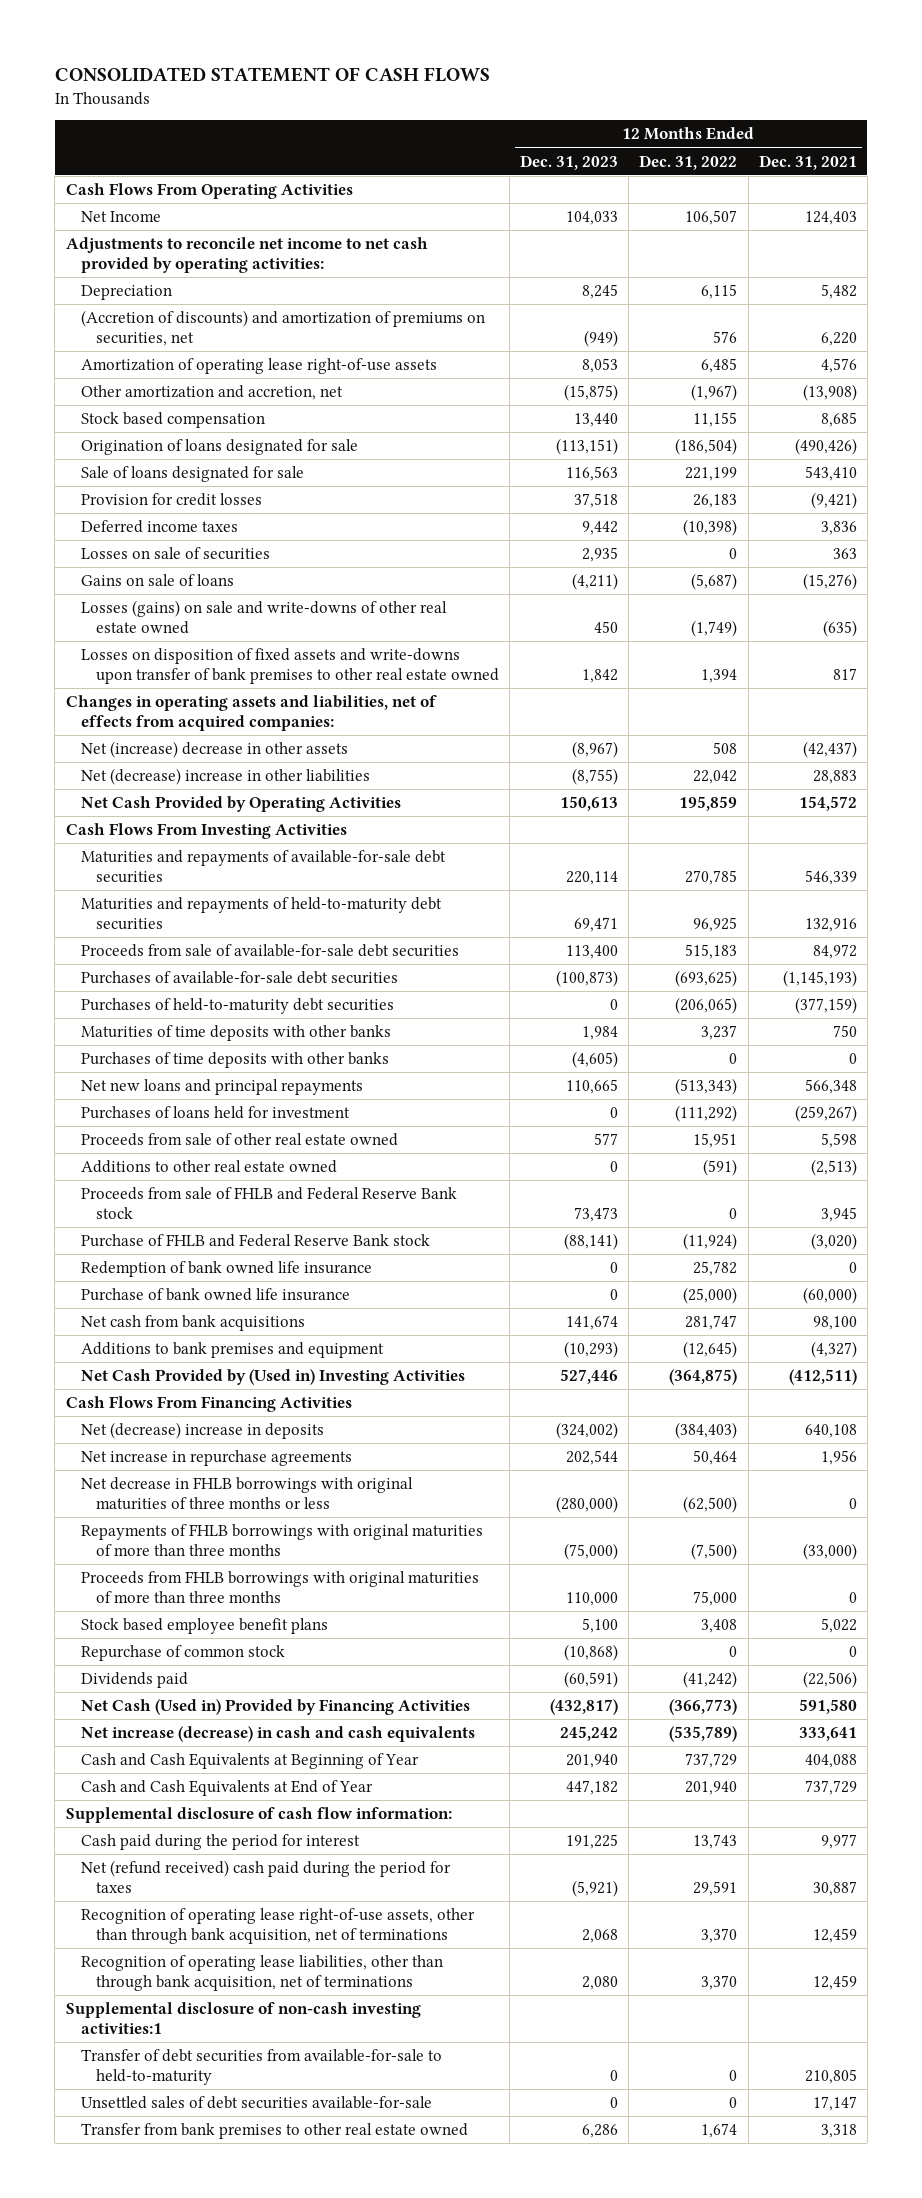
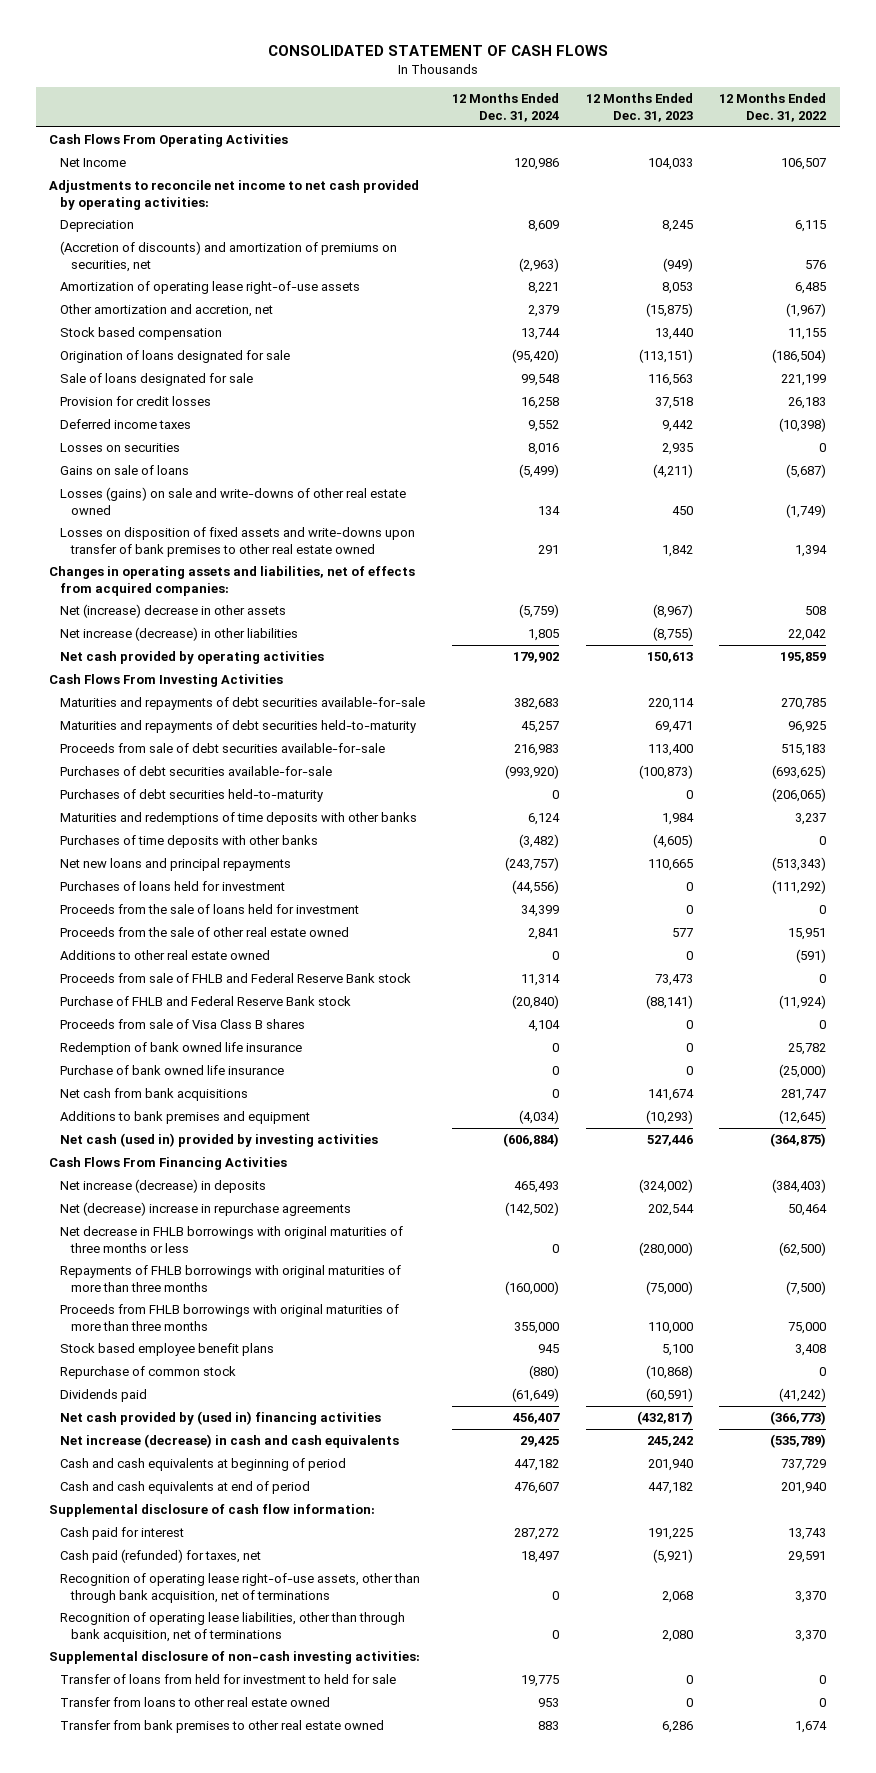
[758,154,857,170] Dec. 31, 2021 -> none
none -> [452,93,560,122] 12 Months Ended Dec. 31, 2024
[80,547,270,561] Losses on sale of securities -> [60,443,181,453] Losses on securities
[80,768,370,786] Net (decrease) increase in other liabilities -> [60,627,299,642] Net increase (decrease) in other liabilities
[80,796,401,813] Net Cash Provided by Operating Activities -> [60,651,325,665] Net cash provided by operating activities
[80,850,446,884] Maturities and repayments of available-for-sale debt securities -> [60,697,426,711] Maturities and repayments of debt securities available-for-sale
[80,897,442,931] Maturities and repayments of held-to-maturity debt securities -> [60,720,417,734] Maturities and repayments of debt securities held-to-maturity
[80,944,459,958] Proceeds from sale of available-for-sale debt securities -> [60,743,386,754] Proceeds from sale of debt securities available-for-sale
[80,971,398,985] Purchases of available-for-sale debt securities -> [60,766,333,777] Purchases of debt securities available-for-sale
[80,998,394,1015] Purchases of held-to-maturity debt securities -> [60,789,324,803] Purchases of debt securities held-to-maturity
[80,1025,391,1042] Maturities of time deposits with other banks -> [60,812,418,826] Maturities and redemptions of time deposits with other banks
none -> [60,904,360,915] Proceeds from the sale of loans held for investment
[80,1133,398,1147] Proceeds from sale of other real estate owned -> [60,927,350,938] Proceeds from the sale of other real estate owned
none -> [60,1019,306,1030] Proceeds from sale of Visa Class B shares
[80,1369,465,1386] Net Cash Provided by (Used in) Investing Activities -> [60,1133,379,1148] Net cash (used in) provided by investing activities
[80,1422,324,1440] Net (decrease) increase in deposits -> [60,1179,267,1194] Net increase (decrease) in deposits
[80,1450,352,1467] Net increase in repurchase agreements -> [60,1202,352,1217] Net (decrease) increase in repurchase agreements
[80,1699,470,1716] Net Cash (Used in) Provided by Financing Activities -> [60,1411,382,1426] Net cash provided by (used in) financing activities
[80,1753,419,1770] Cash and Cash Equivalents at Beginning of Year -> [60,1458,347,1472] Cash and cash equivalents at beginning of period
[80,1780,373,1797] Cash and Cash Equivalents at End of Year -> [60,1481,311,1495] Cash and cash equivalents at end of period
[80,1834,360,1851] Cash paid during the period for interest -> [60,1527,185,1541] Cash paid for interest
[80,1860,451,1894] Net (refund received) cash paid during the period for taxes -> [60,1549,262,1564] Cash paid (refunded) for taxes, net
[80,2096,432,2110] Unsettled sales of debt securities available-for-sale -> none
[65,2002,421,2035] Supplemental disclosure of non-cash investing activities:1 -> [49,1651,421,1665] Supplemental disclosure of non-cash investing activities:
[80,2049,442,2086] Transfer of debt securities from available-for-sale to held-to-maturity -> [60,1674,397,1685] Transfer of loans from held for investment to held for sale
none -> [60,1697,331,1708] Transfer from loans to other real estate owned

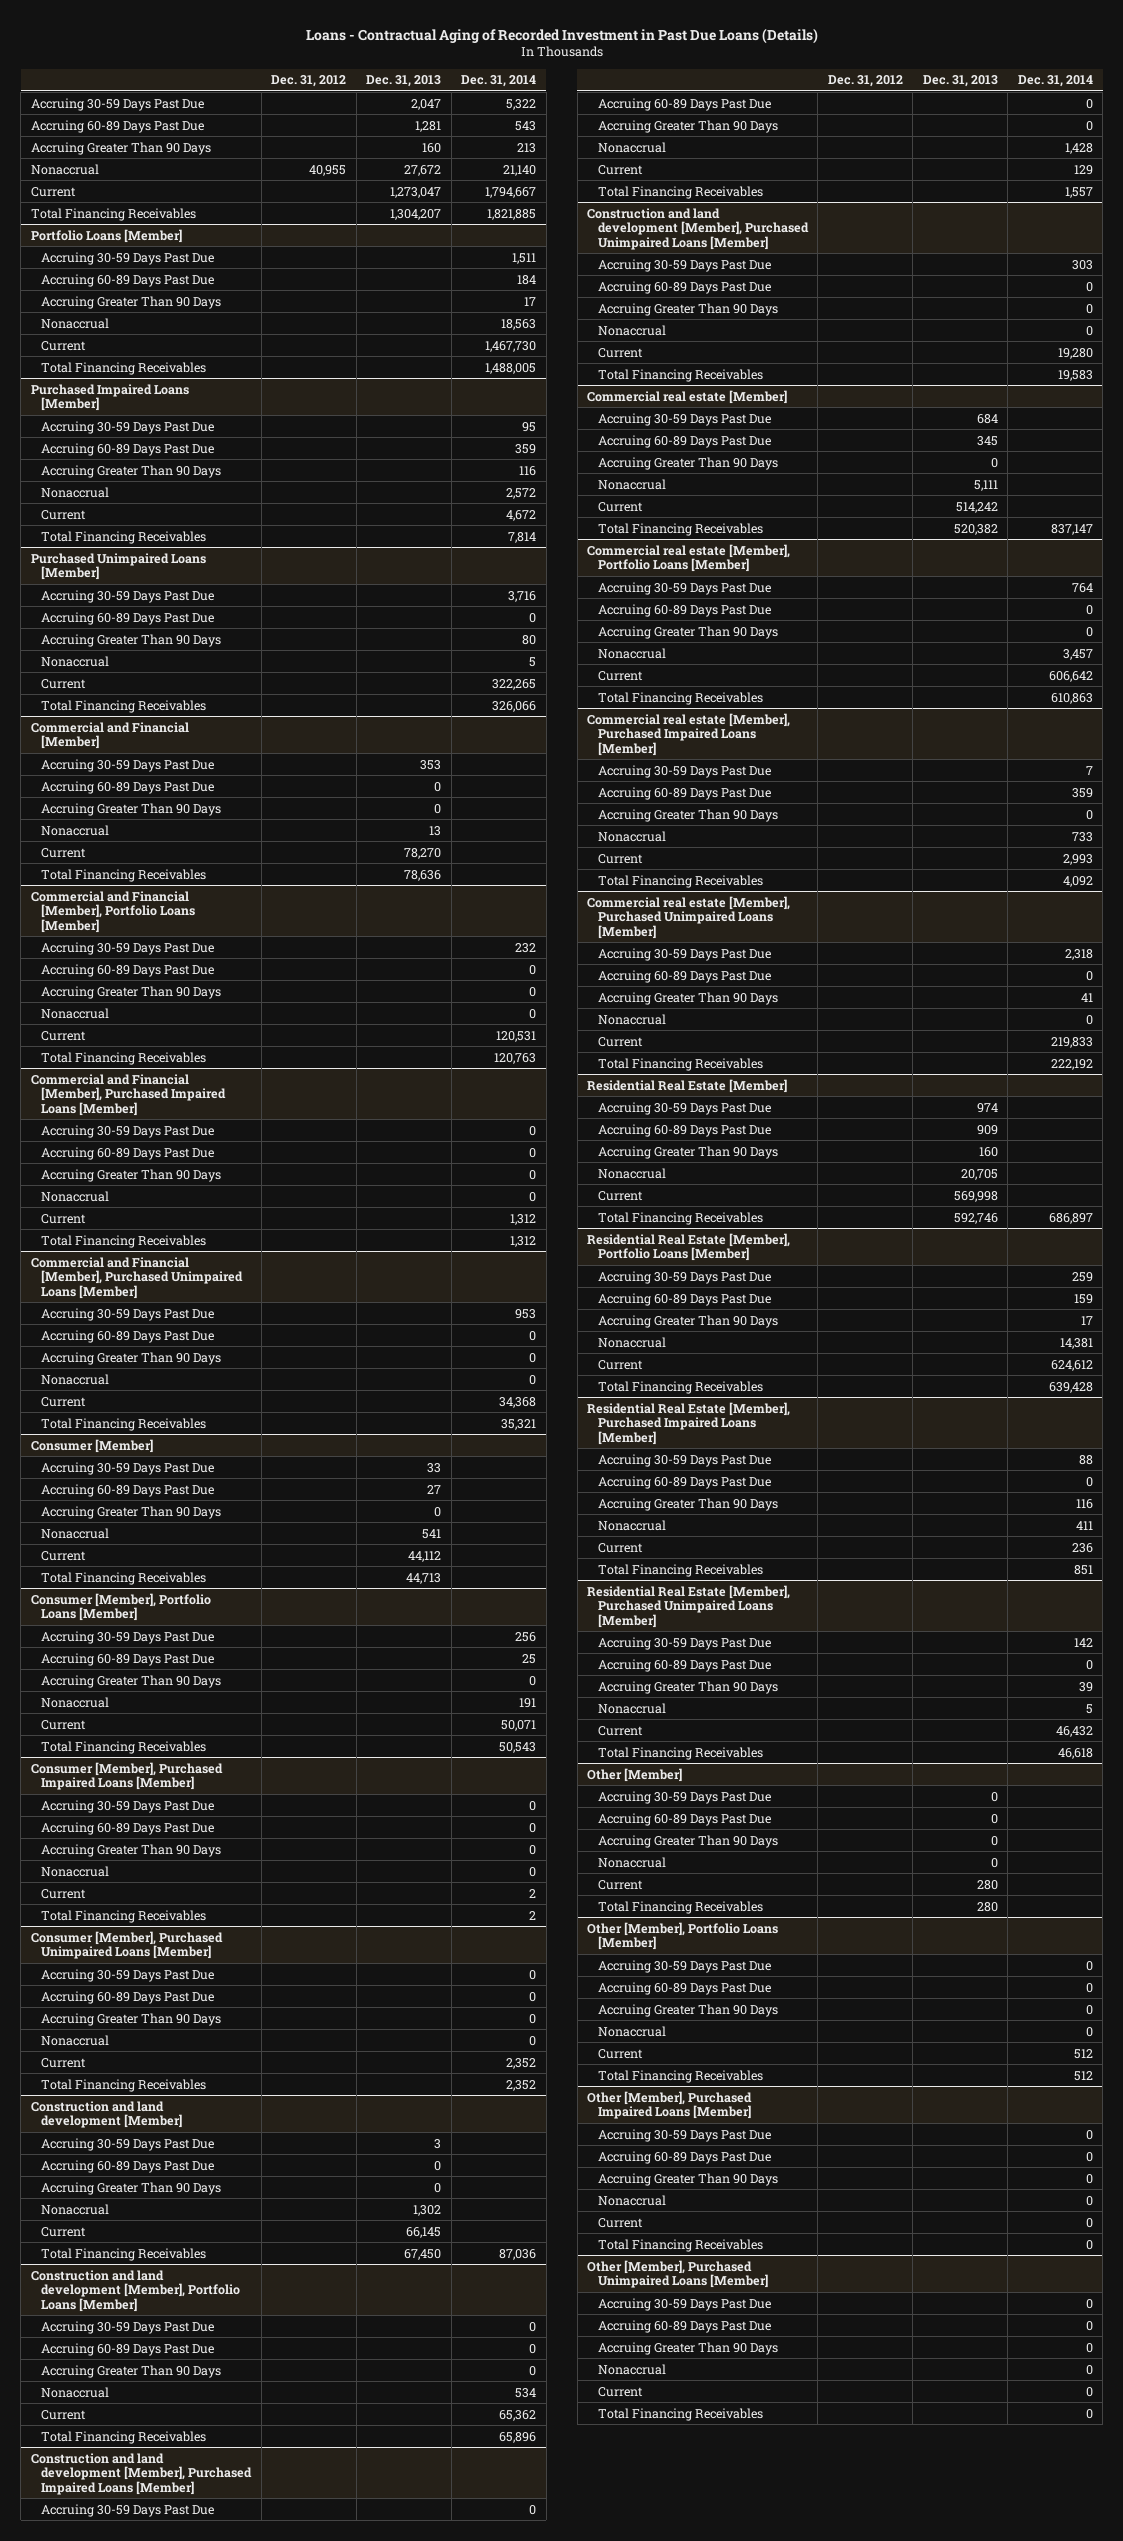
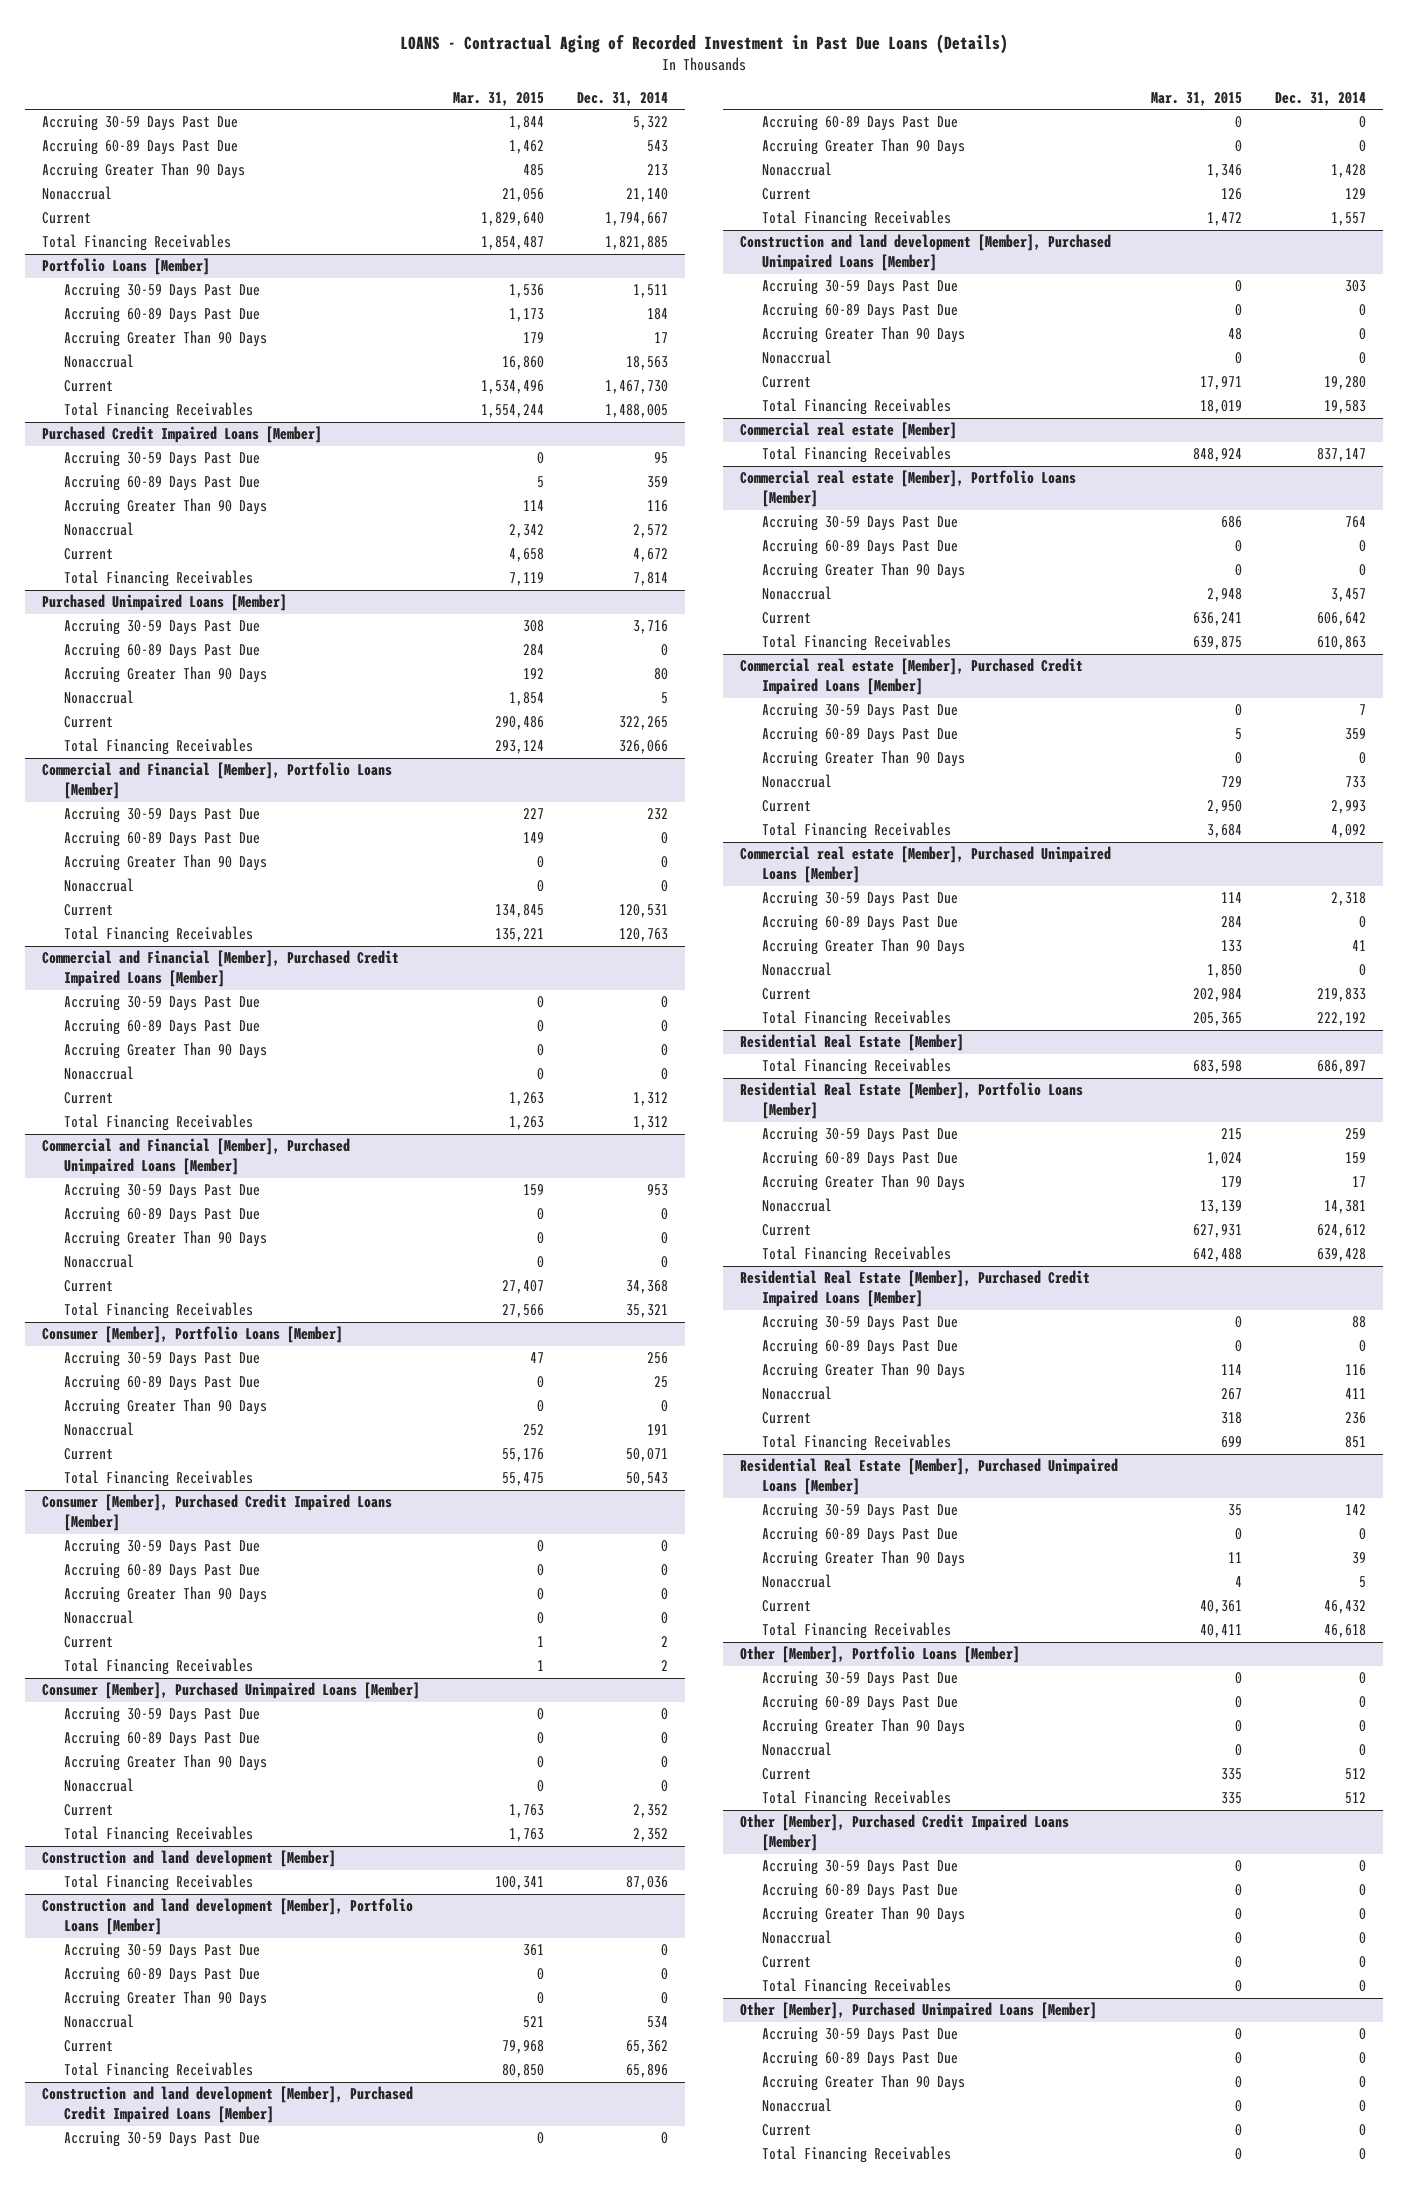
[305,27,818,44] Loans - Contractual Aging of Recorded Investment in Past Due Loans (Details) -> [399,34,1008,55] LOANS - Contractual Aging of Recorded Investment in Past Due Loans (Details)
[271,75,347,88] Dec. 31, 2012 -> none
[366,75,442,88] Dec. 31, 2013 -> none
none -> [452,91,544,106] Mar. 31, 2015
[30,383,189,412] Purchased Impaired Loans [Member] -> [41,426,322,444] Purchased Credit Impaired Loans [Member]
[30,721,189,750] Commercial and Financial [Member] -> none
[41,758,215,772] Accruing 30-59 Days Past Due -> none
[41,780,215,794] Accruing 60-89 Days Past Due -> none
[41,802,222,816] Accruing Greater Than 90 Days -> none
[41,824,110,836] Nonaccrual -> none
[41,847,87,858] Current -> none
[41,868,207,882] Total Financing Receivables -> none
[30,1073,227,1116] Commercial and Financial [Member], Purchased Impaired Loans [Member] -> [41,950,399,987] Commercial and Financial [Member], Purchased Credit Impaired Loans [Member]
[30,1438,153,1453] Consumer [Member] -> none
[41,1461,215,1475] Accruing 30-59 Days Past Due -> none
[41,1483,215,1497] Accruing 60-89 Days Past Due -> none
[41,1505,222,1519] Accruing Greater Than 90 Days -> none
[41,1527,110,1539] Nonaccrual -> none
[41,1550,87,1561] Current -> none
[41,1571,207,1585] Total Financing Receivables -> none
[30,1761,223,1791] Consumer [Member], Purchased Impaired Loans [Member] -> [41,1494,392,1531] Consumer [Member], Purchased Credit Impaired Loans [Member]
[41,2137,215,2151] Accruing 30-59 Days Past Due -> none
[41,2159,215,2173] Accruing 60-89 Days Past Due -> none
[41,2181,222,2195] Accruing Greater Than 90 Days -> none
[41,2203,110,2215] Nonaccrual -> none
[41,2226,87,2237] Current -> none
[30,2452,253,2495] Construction and land development [Member], Purchased Impaired Loans [Member] -> [41,2086,413,2123] Construction and land development [Member], Purchased Credit Impaired Loans [Member]
[598,412,772,426] Accruing 30-59 Days Past Due -> none
[598,434,772,448] Accruing 60-89 Days Past Due -> none
[598,456,779,470] Accruing Greater Than 90 Days -> none
[598,478,667,490] Nonaccrual -> none
[598,501,644,512] Current -> none
[587,712,791,756] Commercial real estate [Member], Purchased Impaired Loans [Member] -> [739,658,1083,695] Commercial real estate [Member], Purchased Credit Impaired Loans [Member]
[598,1101,772,1115] Accruing 30-59 Days Past Due -> none
[598,1123,772,1137] Accruing 60-89 Days Past Due -> none
[598,1145,779,1159] Accruing Greater Than 90 Days -> none
[598,1167,667,1179] Nonaccrual -> none
[598,1190,644,1201] Current -> none
[587,1401,791,1445] Residential Real Estate [Member], Purchased Impaired Loans [Member] -> [739,1270,1090,1307] Residential Real Estate [Member], Purchased Credit Impaired Loans [Member]
[587,1767,683,1782] Other [Member] -> none
[598,1790,772,1804] Accruing 30-59 Days Past Due -> none
[598,1812,772,1826] Accruing 60-89 Days Past Due -> none
[598,1834,779,1848] Accruing Greater Than 90 Days -> none
[598,1856,667,1868] Nonaccrual -> none
[598,1879,644,1890] Current -> none
[598,1900,764,1914] Total Financing Receivables -> none
[587,2090,753,2120] Other [Member], Purchased Impaired Loans [Member] -> [739,1814,1069,1851] Other [Member], Purchased Credit Impaired Loans [Member]

